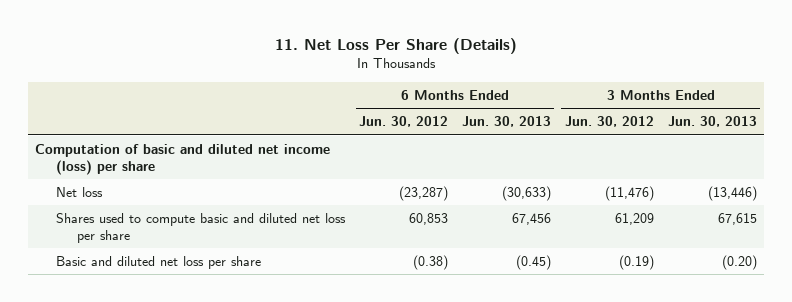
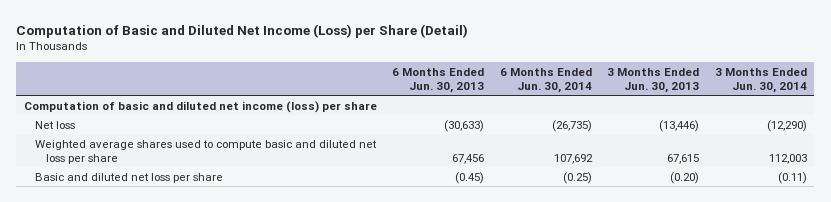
[274,37,517,54] 11. Net Loss Per Share (Details) -> [16,23,469,38] Computation of Basic and Diluted Net Income (Loss) per Share (Detail)
[358,116,448,128] Jun. 30, 2012 -> none
[564,116,654,128] Jun. 30, 2012 -> none
none -> [499,67,592,94] 6 Months Ended Jun. 30, 2014
none -> [714,67,807,94] 3 Months Ended Jun. 30, 2014
[56,212,347,244] Shares used to compute basic and diluted net loss per share -> [34,139,377,164] Weighted average shares used to compute basic and diluted net loss per share

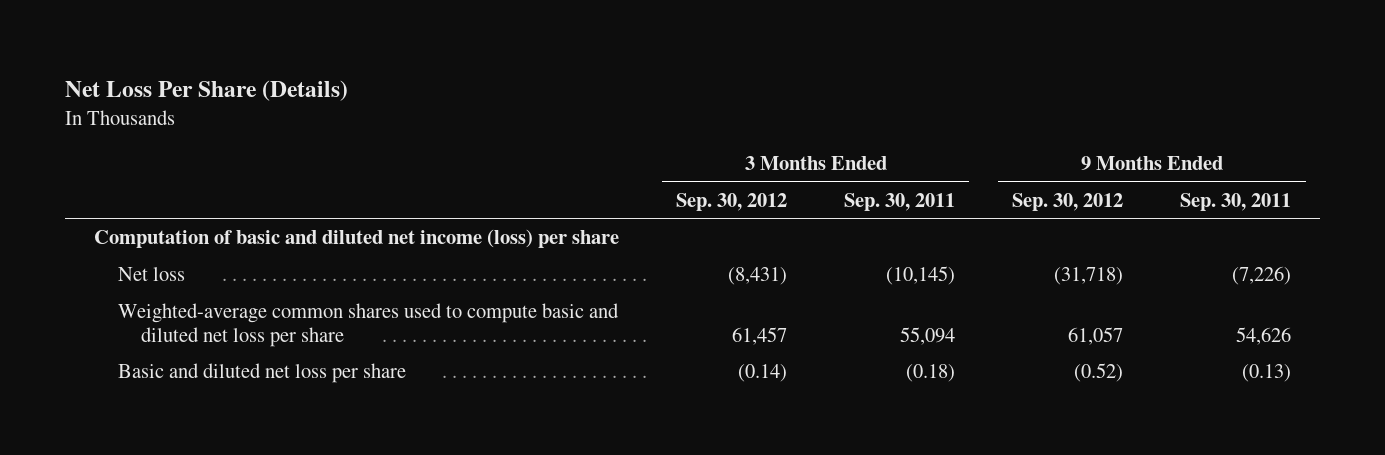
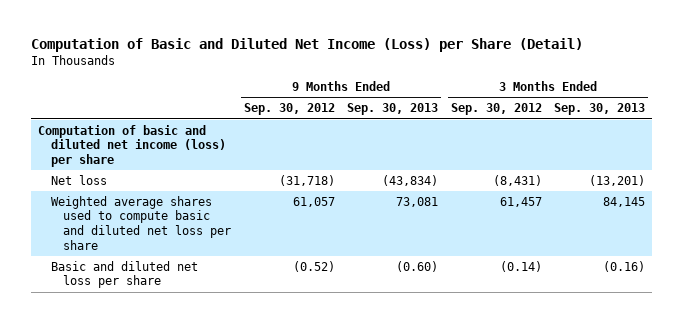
[65,80,349,102] Net Loss Per Share (Details) -> [31,38,584,53] Computation of Basic and Diluted Net Income (Loss) per Share (Detail)
[844,192,956,211] Sep. 30, 2011 -> none
[1180,192,1292,211] Sep. 30, 2011 -> none
none -> [347,103,439,116] Sep. 30, 2013
none -> [554,103,646,116] Sep. 30, 2013
[117,303,619,347] Weighted-average common shares used to compute basic and diluted net loss per share -> [50,195,232,250] Weighted average shares used to compute basic and diluted net loss per share

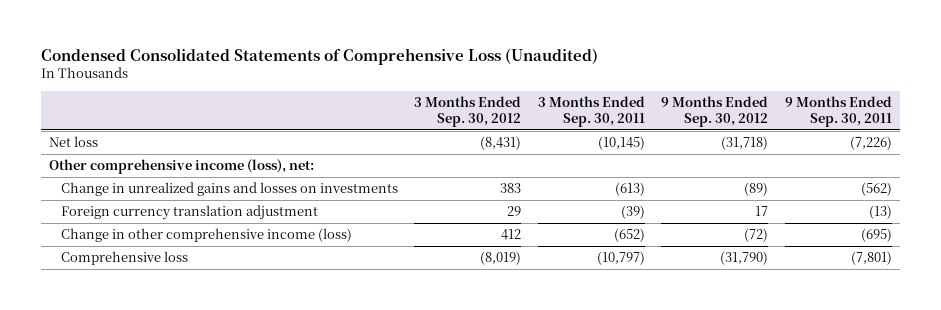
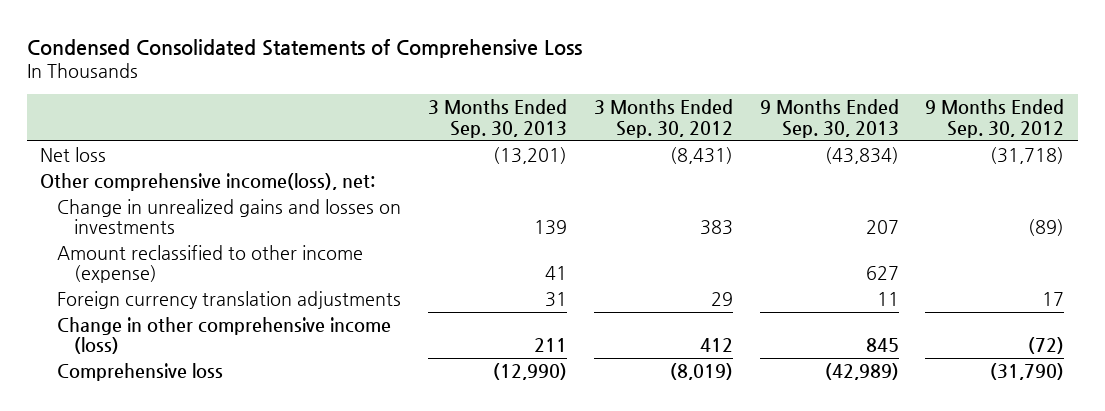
[40,47,598,65] Condensed Consolidated Statements of Comprehensive Loss (Unaudited) -> [27,38,583,58] Condensed Consolidated Statements of Comprehensive Loss
[537,96,645,127] 3 Months Ended Sep. 30, 2011 -> none
[784,96,892,127] 9 Months Ended Sep. 30, 2011 -> none
none -> [428,99,568,138] 3 Months Ended Sep. 30, 2013
none -> [759,99,899,138] 9 Months Ended Sep. 30, 2013
[49,159,315,175] Other comprehensive income (loss), net: -> [40,173,376,192] Other comprehensive income(loss), net:
none -> [57,245,364,284] Amount reclassified to other income (expense)
[60,205,318,221] Foreign currency translation adjustment -> [57,291,402,310] Foreign currency translation adjustments

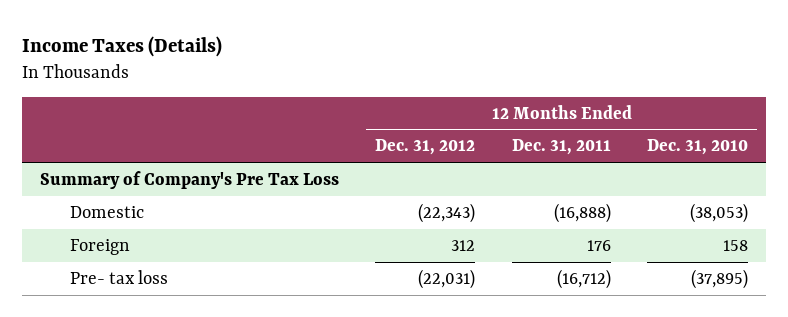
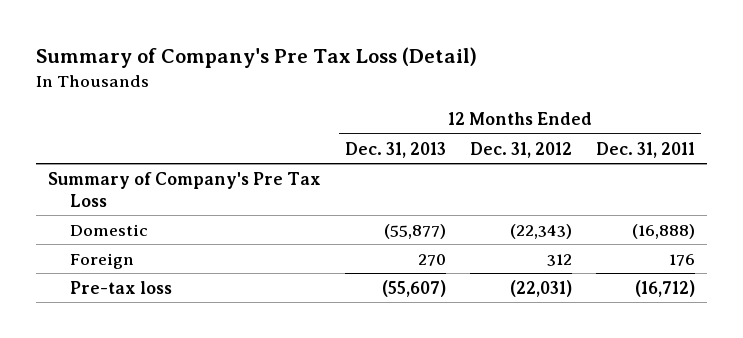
[21,35,222,57] Income Taxes (Details) -> [35,47,477,69] Summary of Company's Pre Tax Loss (Detail)
[646,139,748,156] Dec. 31, 2010 -> none
none -> [344,141,446,158] Dec. 31, 2013
[69,269,168,284] Pre- tax loss -> [70,280,173,294] Pre-tax loss

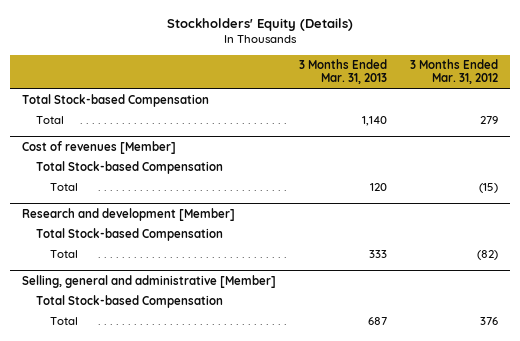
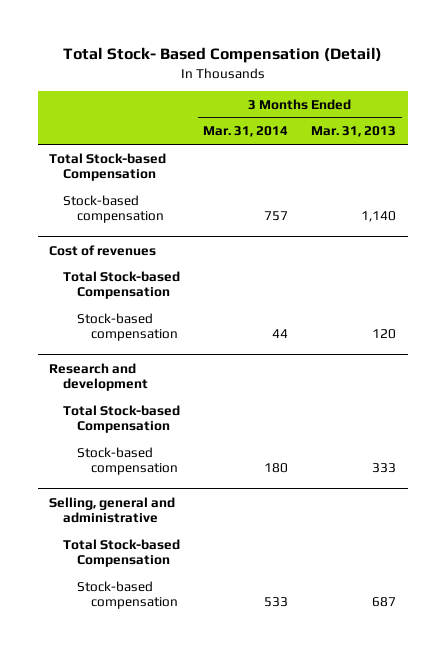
[167,17,354,31] Stockholders' Equity (Details) -> [62,47,382,64] Total Stock- Based Compensation (Detail)
[410,58,499,85] 3 Months Ended Mar. 31, 2012 -> none
none -> [203,126,289,138] Mar. 31, 2014
[35,116,64,125] Total -> [63,194,165,224] Stock-based compensation
[21,141,176,155] Cost of revenues [Member] -> [49,244,157,256] Cost of revenues
[49,183,78,192] Total -> [77,312,179,342] Stock-based compensation
[21,208,235,222] Research and development [Member] -> [49,362,149,392] Research and development
[49,250,78,259] Total -> [77,446,179,476] Stock-based compensation
[21,275,276,289] Selling, general and administrative [Member] -> [49,496,176,524] Selling, general and administrative
[49,317,78,326] Total -> [77,580,179,610] Stock-based compensation

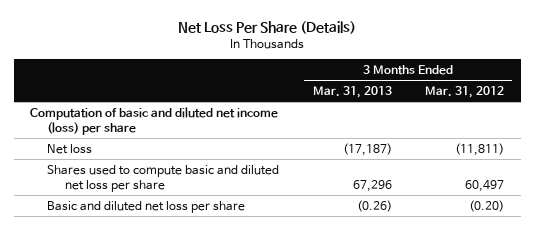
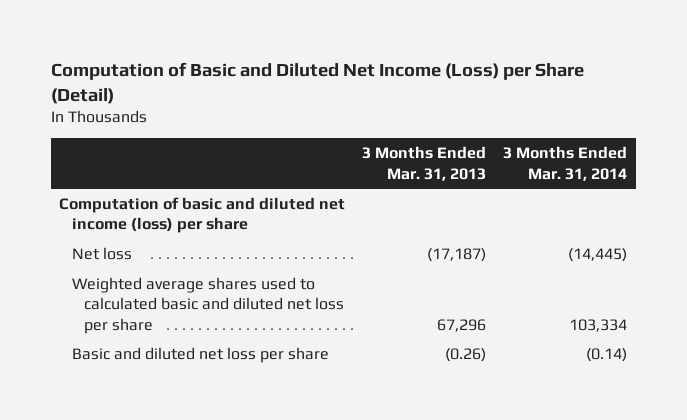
[178,20,357,34] Net Loss Per Share (Details) -> [50,61,584,104] Computation of Basic and Diluted Net Income (Loss) per Share (Detail)
[425,86,505,99] Mar. 31, 2012 -> none
none -> [503,146,628,181] 3 Months Ended Mar. 31, 2014
[47,164,280,192] Shares used to compute basic and diluted net loss per share -> [71,277,345,334] Weighted average shares used to calculated basic and diluted net loss per share

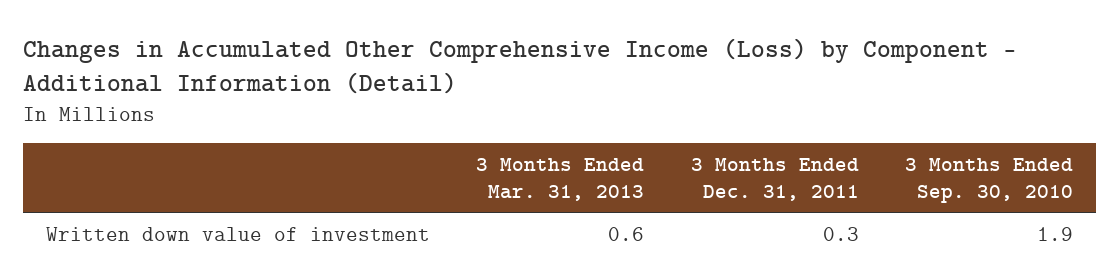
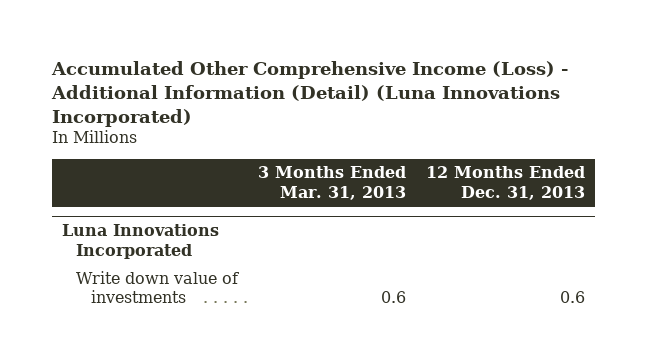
[22,38,1017,95] Changes in Accumulated Other Comprehensive Income (Loss) by Component - Additional Information (Detail) -> [50,61,568,127] Accumulated Other Comprehensive Income (Loss) - Additional Information (Detail) (Luna Innovations Incorporated)
[690,158,859,202] 3 Months Ended Dec. 31, 2011 -> none
[904,158,1073,204] 3 Months Ended Sep. 30, 2010 -> none
none -> [425,166,585,200] 12 Months Ended Dec. 31, 2013
none -> [61,224,219,259] Luna Innovations Incorporated
[45,226,430,242] Written down value of investment -> [76,270,240,303] Write down value of investments

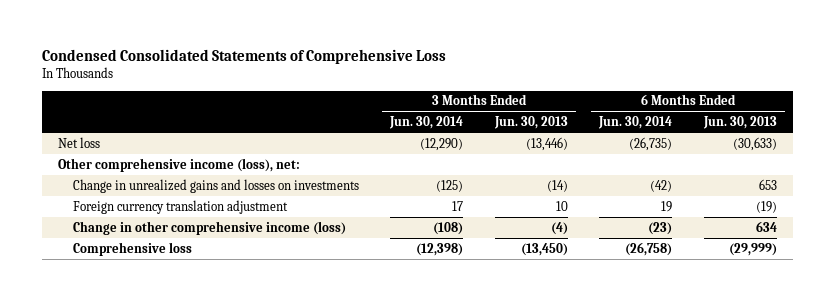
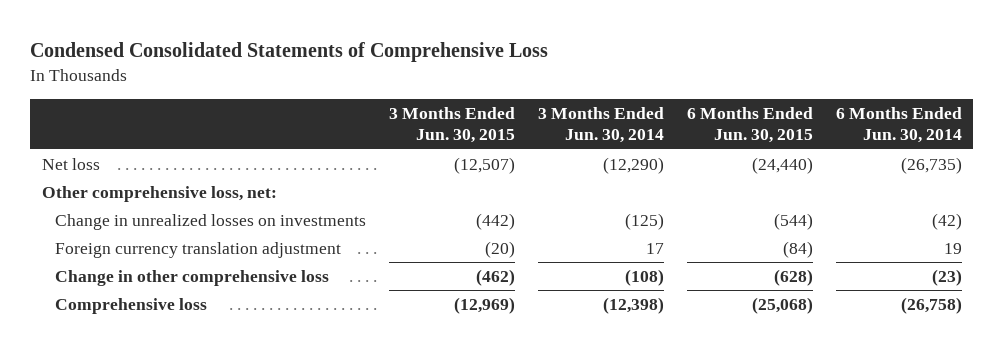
[493,116,568,130] Jun. 30, 2013 -> none
[702,116,777,130] Jun. 30, 2013 -> none
none -> [388,106,515,144] 3 Months Ended Jun. 30, 2015
none -> [686,106,813,144] 6 Months Ended Jun. 30, 2015
[57,157,300,172] Other comprehensive income (loss), net: -> [41,185,277,202] Other comprehensive loss, net:
[72,178,359,193] Change in unrealized gains and losses on investments -> [54,213,366,230] Change in unrealized losses on investments
[72,220,346,235] Change in other comprehensive income (loss) -> [54,269,329,286] Change in other comprehensive loss

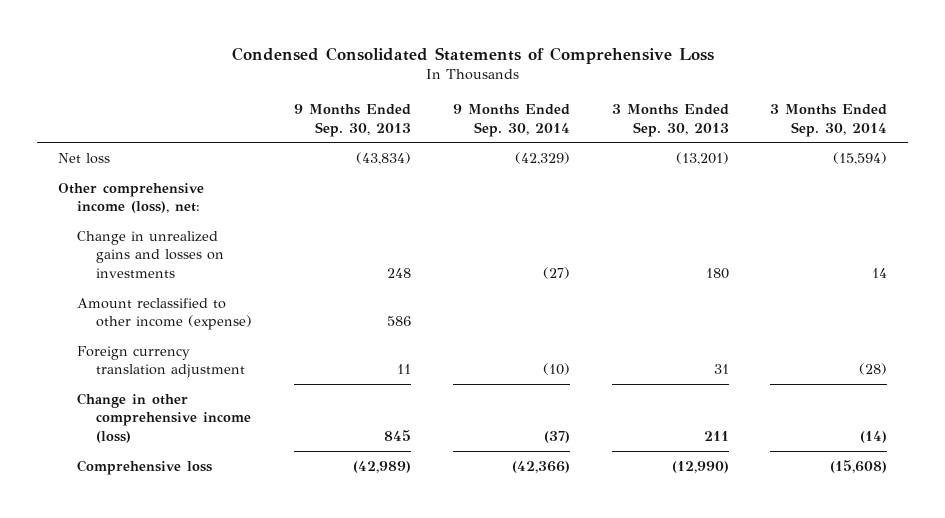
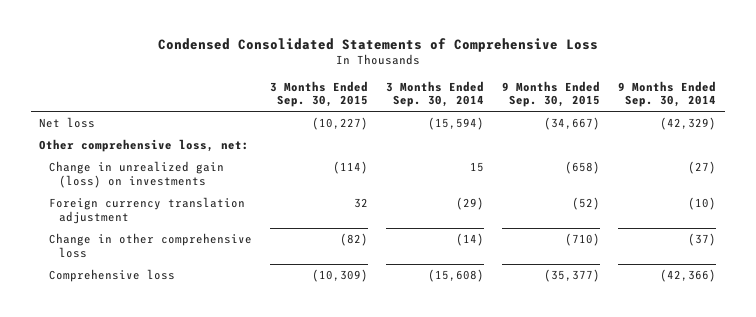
[293,104,411,137] 9 Months Ended Sep. 30, 2013 -> none
[611,104,729,137] 3 Months Ended Sep. 30, 2013 -> none
none -> [270,80,369,108] 3 Months Ended Sep. 30, 2015
none -> [502,80,601,108] 9 Months Ended Sep. 30, 2015
[76,297,252,331] Amount reclassified to other income (expense) -> none
[57,182,204,214] Other comprehensive income (loss), net: -> [39,139,250,153] Other comprehensive loss, net:
[76,230,224,279] Change in unrealized gains and losses on investments -> [49,161,225,188] Change in unrealized gain (loss) on investments
[872,268,888,279] 14 -> [470,162,485,173] 15
[859,363,888,376] (28) -> [456,197,485,211] (29)
[76,392,251,444] Change in other comprehensive income (loss) -> [49,233,253,258] Change in other comprehensive loss

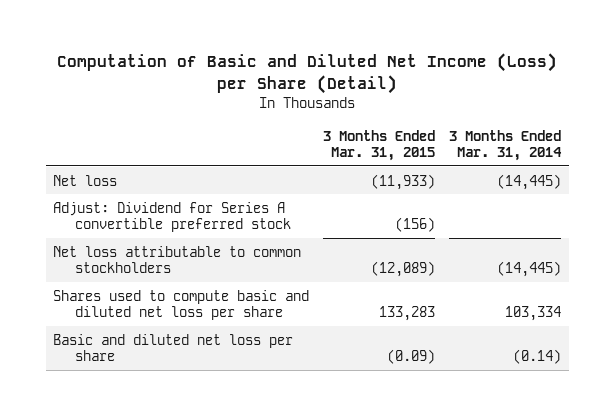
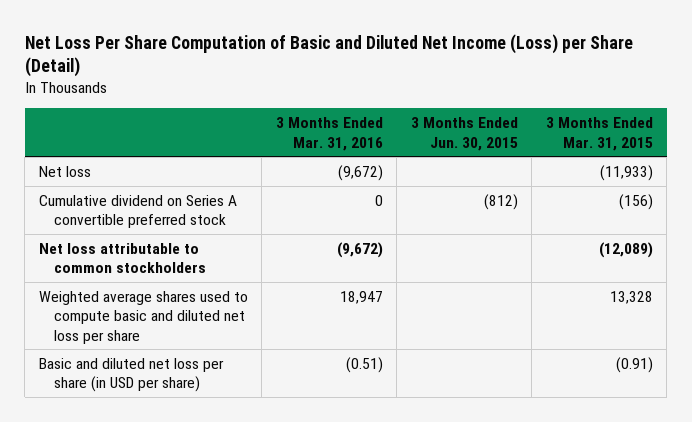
[57,53,558,95] Computation of Basic and Diluted Net Income (Loss) per Share (Detail) -> [24,33,633,78] Net Loss Per Share Computation of Basic and Diluted Net Income (Loss) per Share (Detail)
[449,129,563,162] 3 Months Ended Mar. 31, 2014 -> none
none -> [275,117,383,151] 3 Months Ended Mar. 31, 2016
none -> [410,117,518,151] 3 Months Ended Jun. 30, 2015
[52,201,291,232] Adjust: Dividend for Series A convertible preferred stock -> [38,194,237,229] Cumulative dividend on Series A convertible preferred stock
[52,289,309,320] Shares used to compute basic and diluted net loss per share -> [38,290,248,344] Weighted average shares used to compute basic and diluted net loss per share
[379,305,436,321] 133,283 -> [609,290,653,304] 13,328
[52,333,293,361] Basic and diluted net loss per share -> [38,357,224,393] Basic and diluted net loss per share (in USD per share)
[387,348,436,364] (0.09) -> [615,356,653,373] (0.91)

